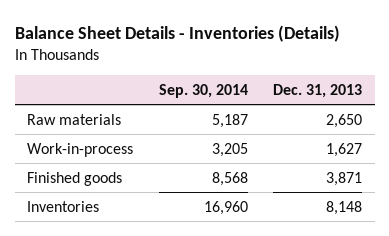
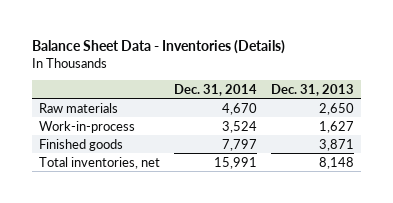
[14,24,340,42] Balance Sheet Details - Inventories (Details) -> [31,39,285,54] Balance Sheet Data - Inventories (Details)
[158,83,248,98] Sep. 30, 2014 -> none
none -> [173,83,257,96] Dec. 31, 2014
[27,200,100,212] Inventories -> [38,156,160,169] Total inventories, net

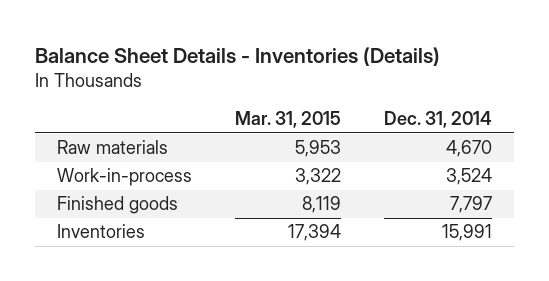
[31,39,285,54] Balance Sheet Data - Inventories (Details) -> [35,46,441,66] Balance Sheet Details - Inventories (Details)
[270,83,354,96] Dec. 31, 2013 -> none
none -> [235,111,342,129] Mar. 31, 2015
[38,156,160,169] Total inventories, net -> [56,224,145,239] Inventories

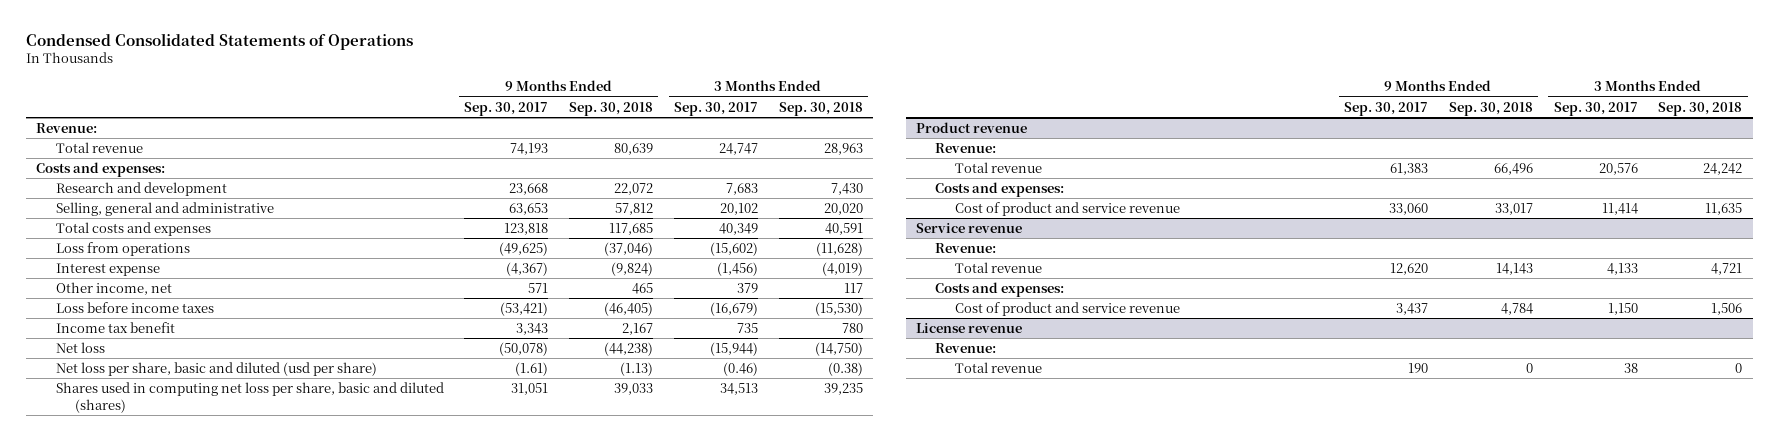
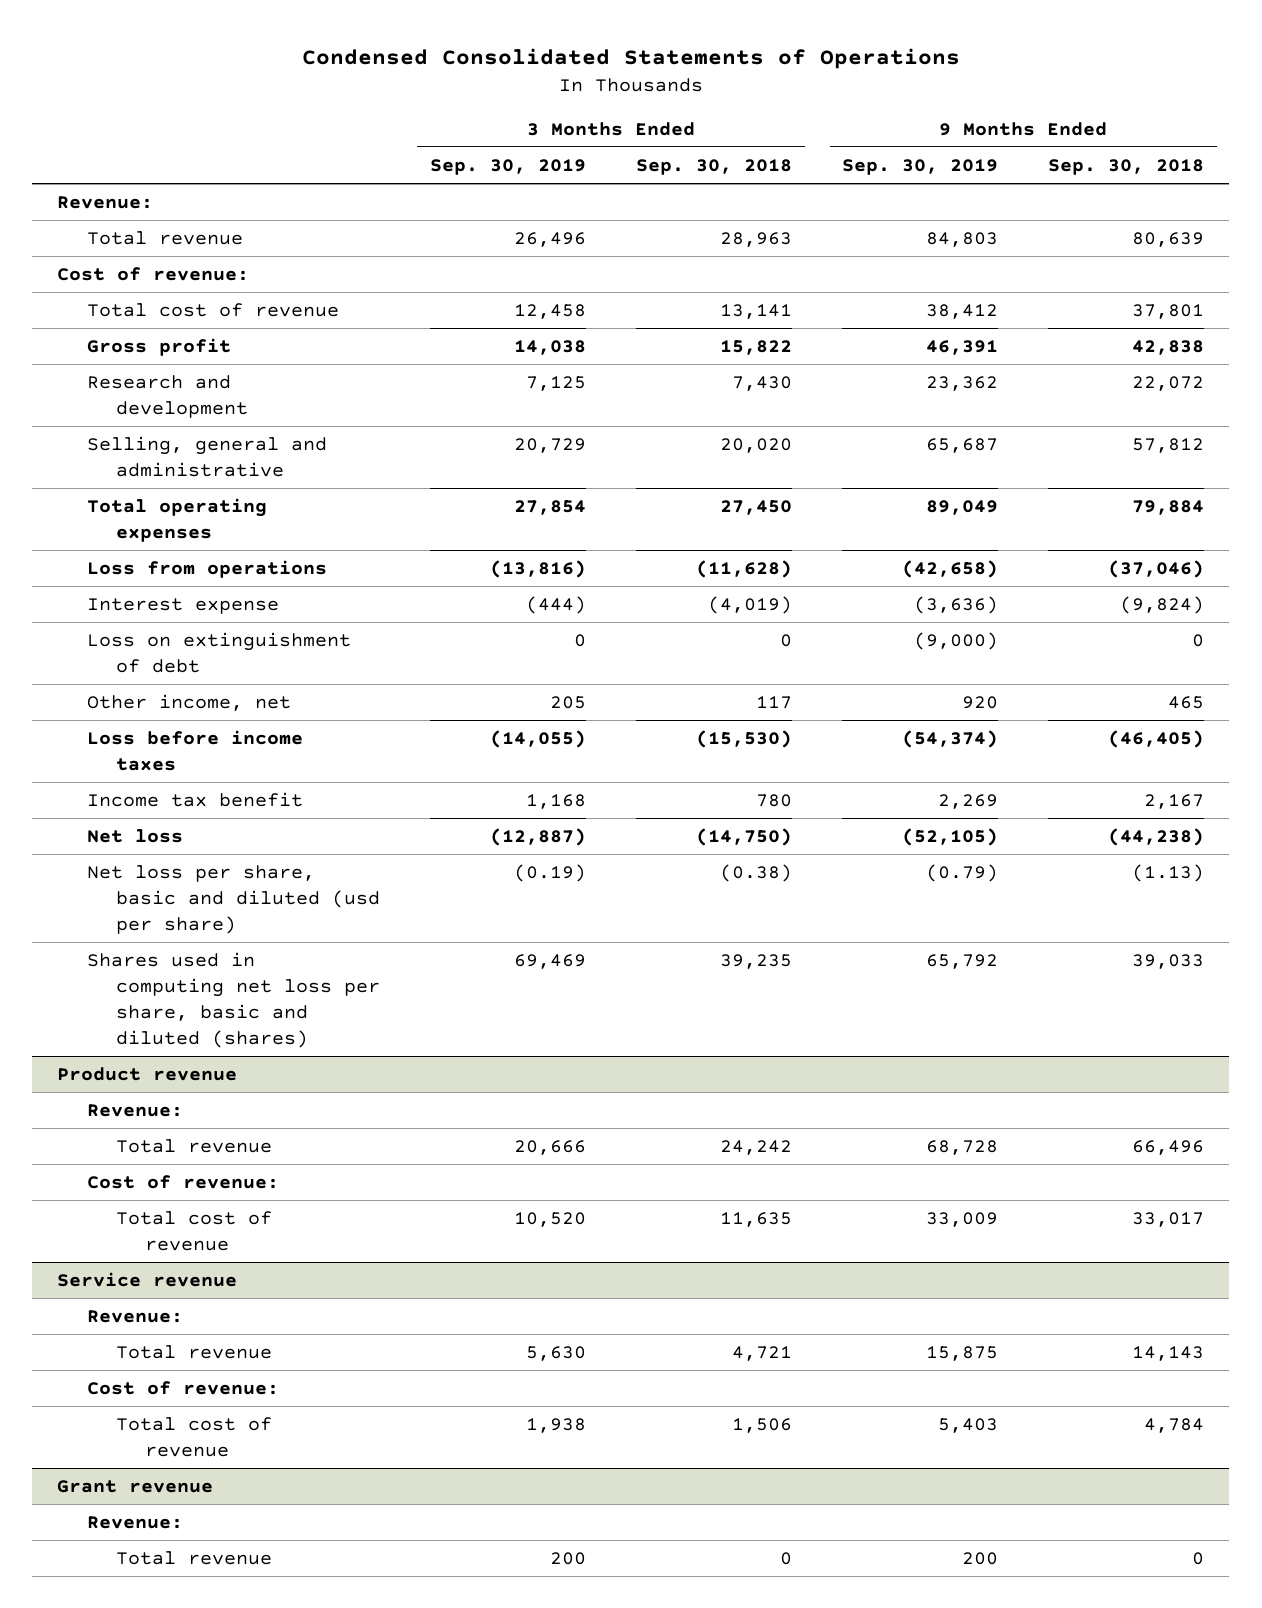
[464,101,549,116] Sep. 30, 2017 -> none
[673,101,758,116] Sep. 30, 2017 -> none
none -> [430,159,587,176] Sep. 30, 2019
none -> [842,159,999,176] Sep. 30, 2019
[36,161,166,177] Costs and expenses: -> [57,267,250,282] Cost of revenue:
none -> [86,303,339,318] Total cost of revenue
none -> [86,338,231,357] Gross profit
[55,221,211,236] Total costs and expenses -> [86,498,267,543] Total operating expenses
[609,222,654,235] 117,685 -> [1132,500,1205,516] 79,884
[824,222,863,235] 40,591 -> [720,500,793,516] 27,450
none -> [86,632,351,674] Loss on extinguishment of debt
[935,181,1065,197] Costs and expenses: -> [86,1175,279,1190] Cost of revenue:
[954,201,1180,216] Cost of product and service revenue -> [115,1211,272,1252] Total cost of revenue
[915,322,1022,333] License revenue -> none
[935,281,1065,297] Costs and expenses: -> [86,1381,279,1396] Cost of revenue:
[954,301,1180,316] Cost of product and service revenue -> [115,1417,272,1458] Total cost of revenue
none -> [57,1480,214,1494] Grant revenue

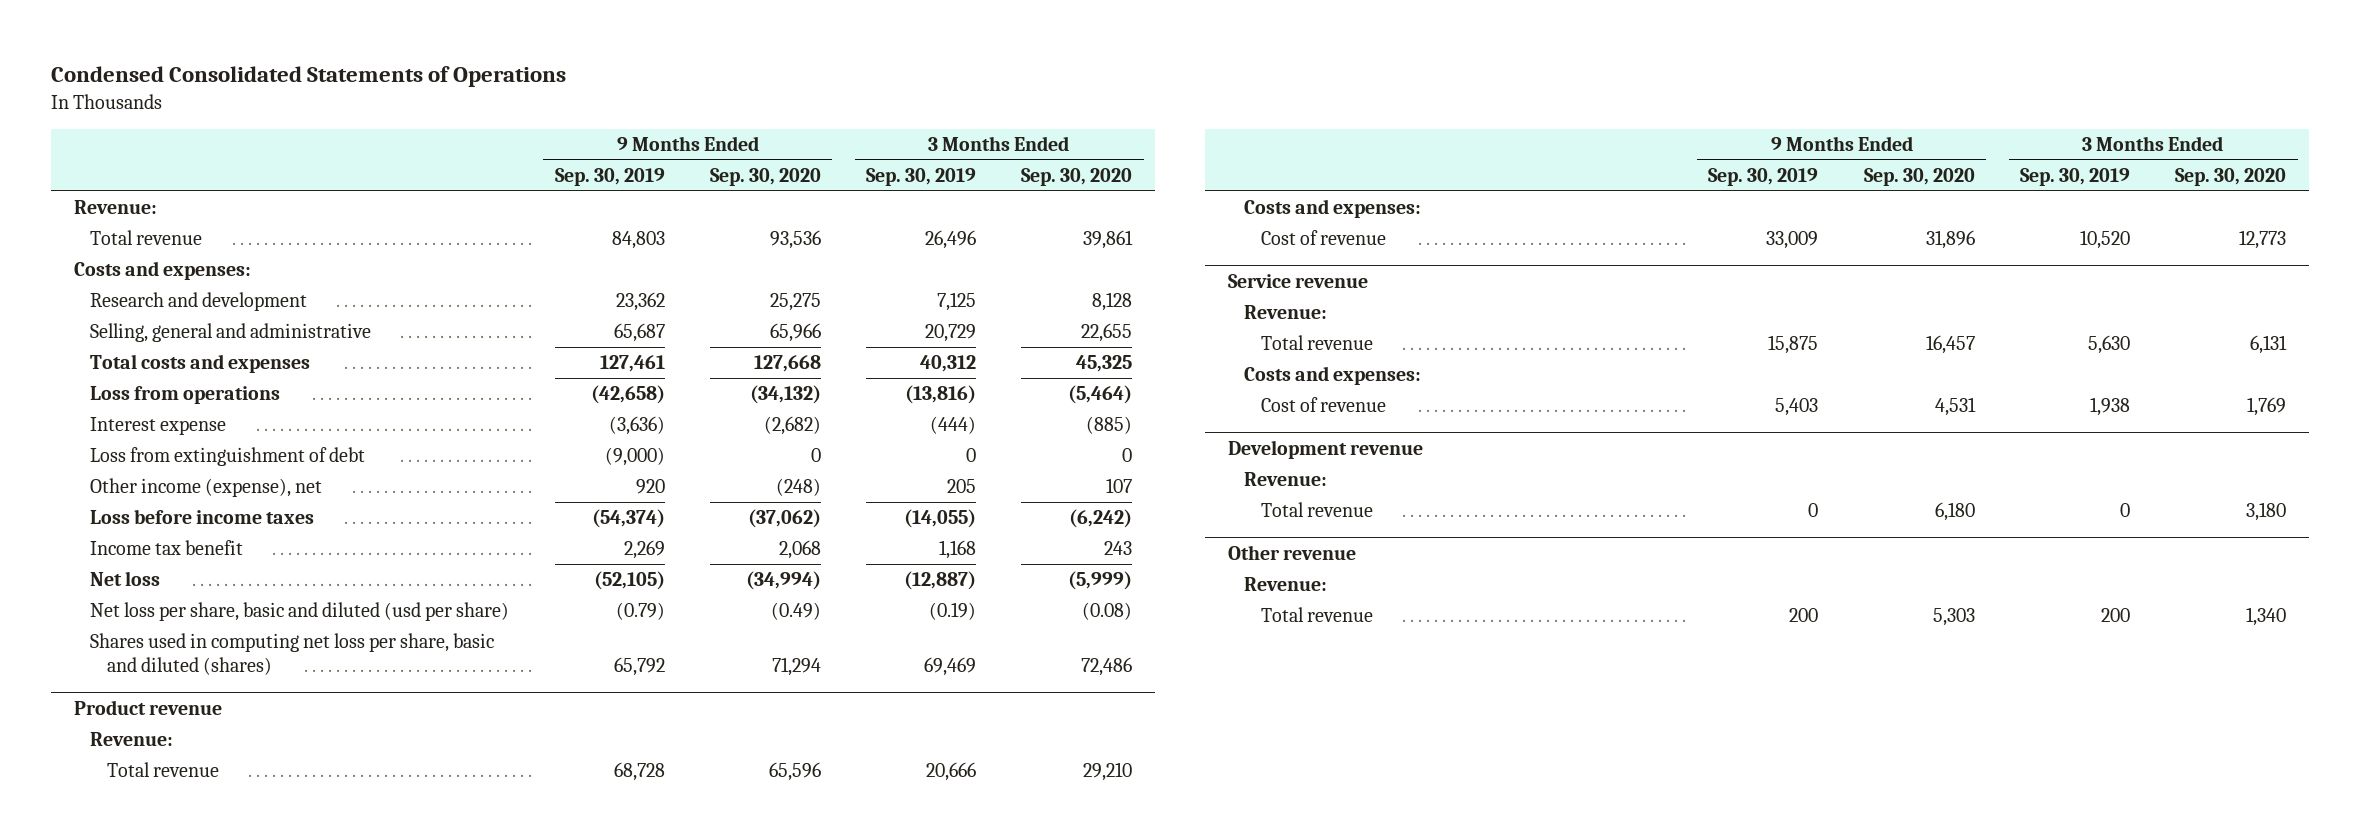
[636,159,793,176] Sep. 30, 2018 -> none
[1048,159,1205,176] Sep. 30, 2018 -> none
none -> [709,168,821,187] Sep. 30, 2020
none -> [1021,168,1133,187] Sep. 30, 2020
[86,303,339,318] Total cost of revenue -> none
[86,338,231,357] Gross profit -> none
[57,267,250,282] Cost of revenue: -> [73,261,251,281] Costs and expenses:
[86,498,267,543] Total operating expenses -> none
none -> [90,354,311,374] Total costs and expenses
[86,632,351,674] Loss on extinguishment of debt -> [90,447,366,467] Loss from extinguishment of debt
[86,694,291,712] Other income, net -> [90,478,323,498] Other income (expense), net
[86,1175,279,1190] Cost of revenue: -> [1244,199,1422,219] Costs and expenses:
[115,1211,272,1252] Total cost of revenue -> [1260,230,1386,246] Cost of revenue
[57,1480,214,1494] Grant revenue -> none
[86,1381,279,1396] Cost of revenue: -> [1244,366,1422,386] Costs and expenses:
[115,1417,272,1458] Total cost of revenue -> [1260,397,1386,413] Cost of revenue
none -> [1227,440,1423,460] Development revenue
none -> [1260,502,1373,518] Total revenue
none -> [1227,545,1356,561] Other revenue
none -> [1244,577,1328,592] Revenue:

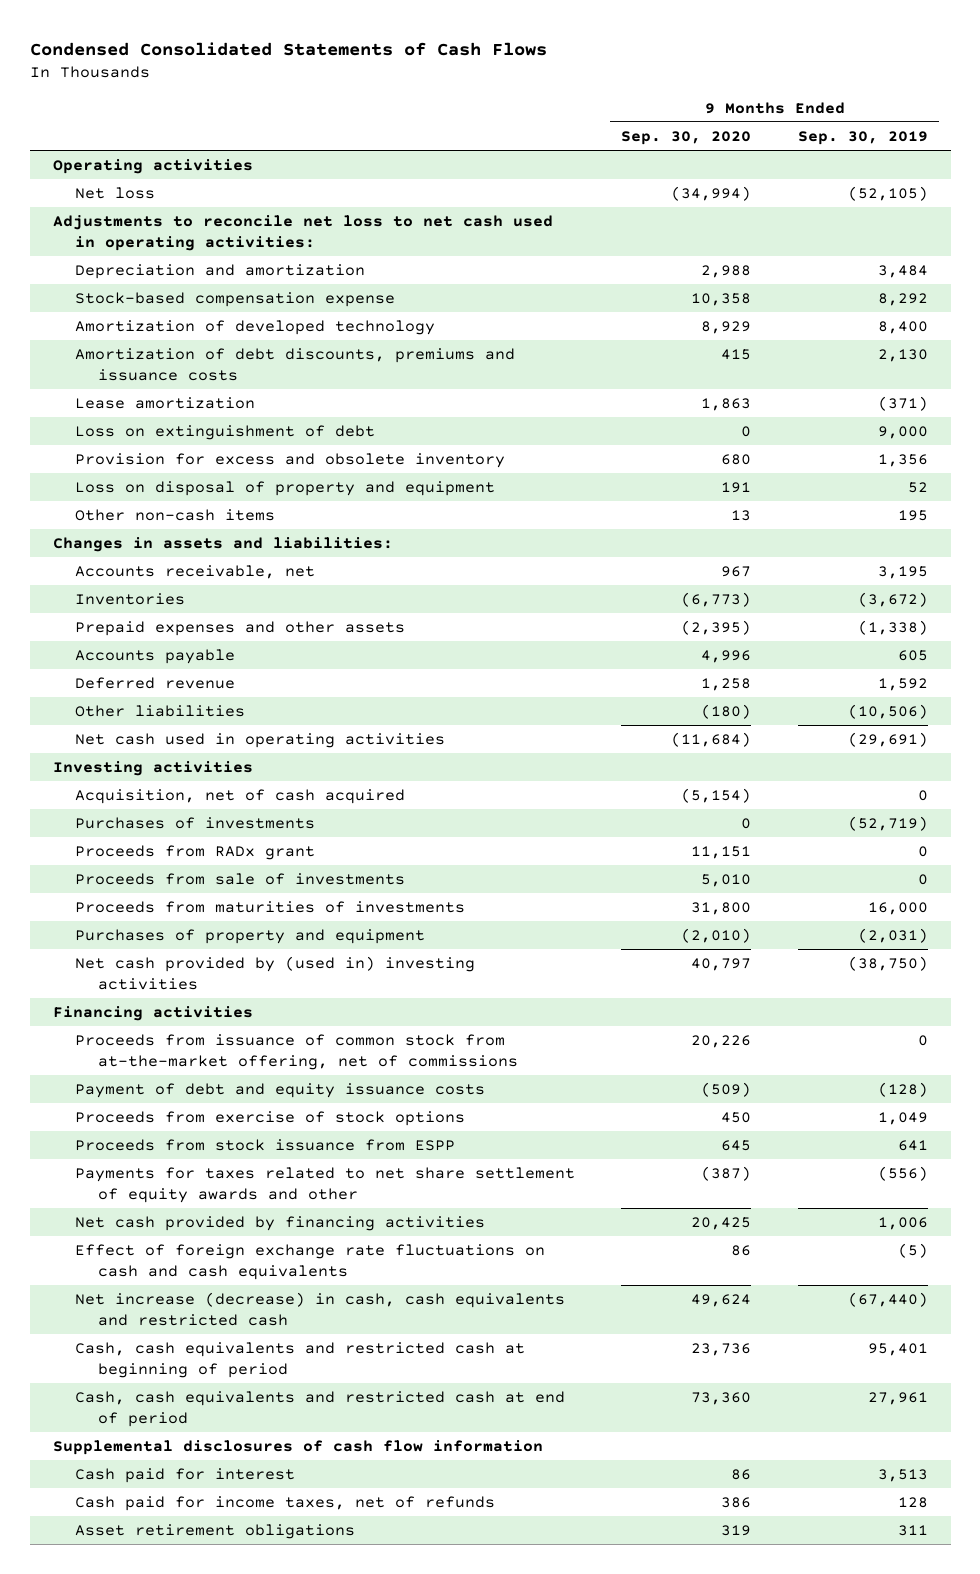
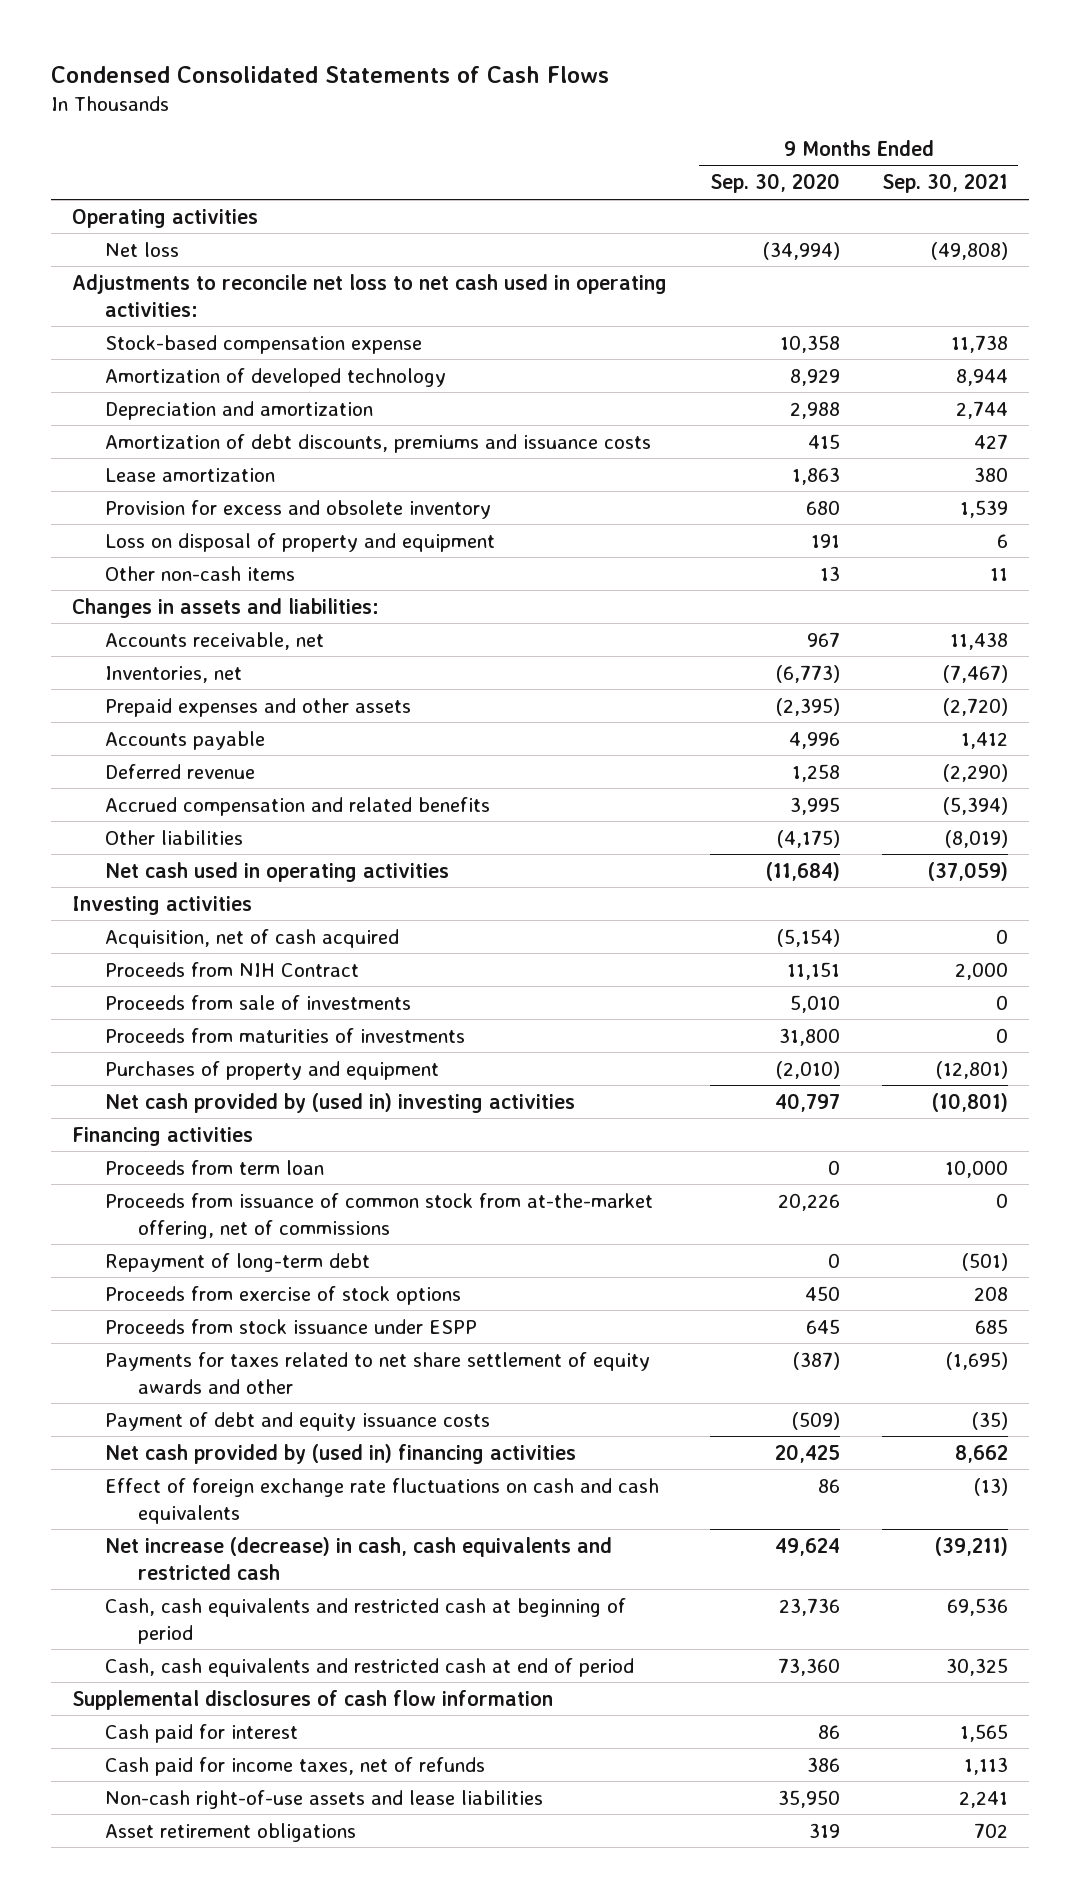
[797,130,928,145] Sep. 30, 2019 -> none
none -> [881,173,1008,194] Sep. 30, 2021
[75,263,366,279] Depreciation and amortization -> [105,400,374,420] Depreciation and amortization
[75,424,376,440] Loss on extinguishment of debt -> none
[75,592,186,605] Inventories -> [105,665,243,683] Inventories, net
none -> [105,796,491,816] Accrued compensation and related benefits
[701,703,752,719] (180) -> [776,829,840,848] (4,175)
[75,816,316,829] Purchases of investments -> none
[75,844,316,860] Proceeds from RADx grant -> [105,961,360,977] Proceeds from NIH Contract
none -> [105,1159,325,1175] Proceeds from term loan
none -> [105,1252,371,1272] Repayment of long-term debt
[75,1138,456,1151] Proceeds from stock issuance from ESPP -> [105,1318,478,1334] Proceeds from stock issuance under ESPP
[75,1082,486,1098] Payment of debt and equity issuance costs -> [105,1411,491,1431] Payment of debt and equity issuance costs
[75,1215,486,1231] Net cash provided by financing activities -> [105,1443,577,1464] Net cash provided by (used in) financing activities
none -> [105,1789,544,1809] Non-cash right-of-use assets and lease liabilities

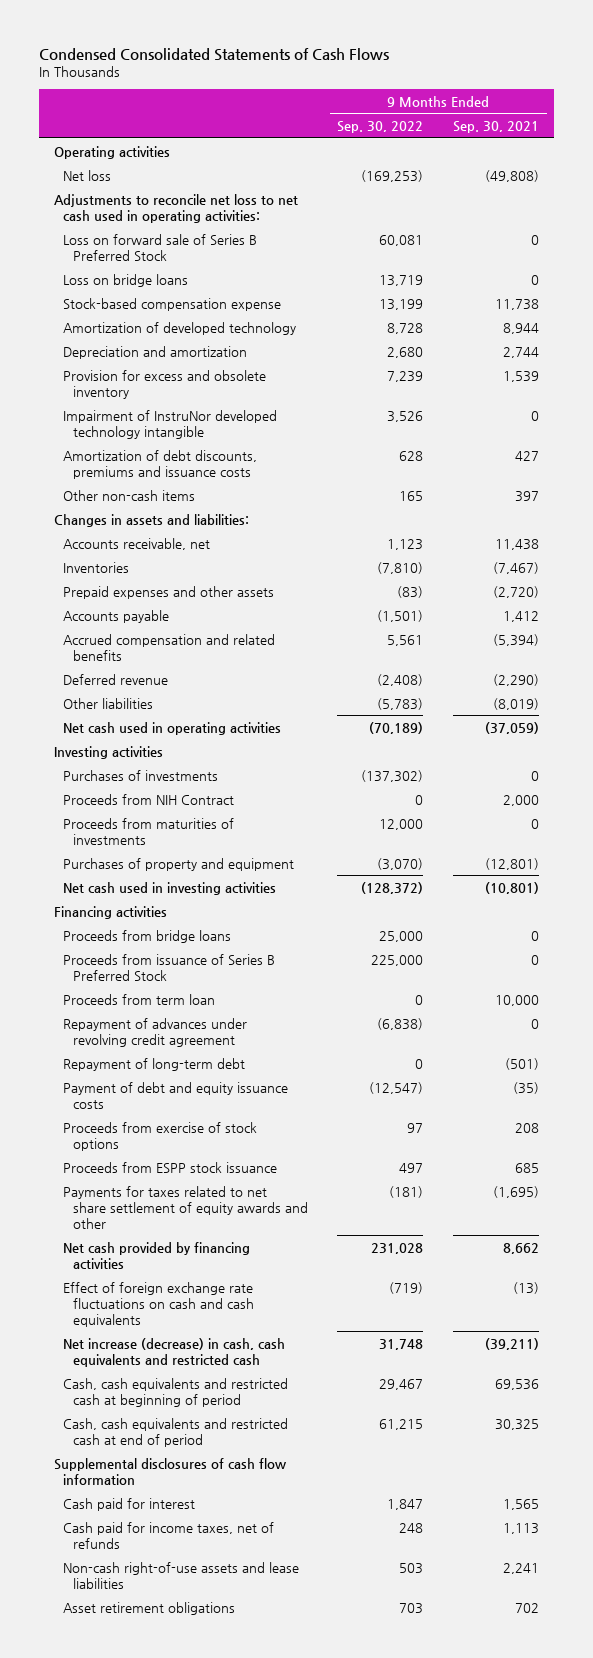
[709,173,840,194] Sep. 30, 2020 -> none
none -> [337,121,424,134] Sep. 30, 2022
none -> [63,233,258,261] Loss on forward sale of Series B Preferred Stock
none -> [63,273,189,287] Loss on bridge loans
[105,467,276,482] Lease amortization -> none
[105,532,496,552] Loss on disposal of property and equipment -> none
none -> [63,409,278,439] Impairment of InstruNor developed technology intangible
[105,433,652,453] Amortization of debt discounts, premiums and issuance costs -> [63,449,258,479] Amortization of debt discounts, premiums and issuance costs
[989,567,1008,581] 11 -> [515,490,540,502] 397
[105,665,243,683] Inventories, net -> [63,561,130,573] Inventories
[105,763,256,779] Deferred revenue -> [63,673,169,685] Deferred revenue
[105,928,400,948] Acquisition, net of cash acquired -> none
none -> [63,769,219,781] Purchases of investments
[105,994,412,1010] Proceeds from sale of investments -> none
[105,1092,576,1113] Net cash provided by (used in) investing activities -> [63,881,277,895] Net cash used in investing activities
none -> [63,929,232,943] Proceeds from bridge loans
none -> [63,953,276,981] Proceeds from issuance of Series B Preferred Stock
[105,1192,654,1239] Proceeds from issuance of common stock from at-the-market offering, net of commissions -> none
none -> [63,1017,248,1047] Repayment of advances under revolving credit agreement
[105,1411,491,1431] Payment of debt and equity issuance costs -> [63,1081,289,1109] Payment of debt and equity issuance costs
[105,1318,478,1334] Proceeds from stock issuance under ESPP -> [63,1161,278,1173] Proceeds from ESPP stock issuance
[105,1443,577,1464] Net cash provided by (used in) financing activities -> [63,1241,251,1269] Net cash provided by financing activities

